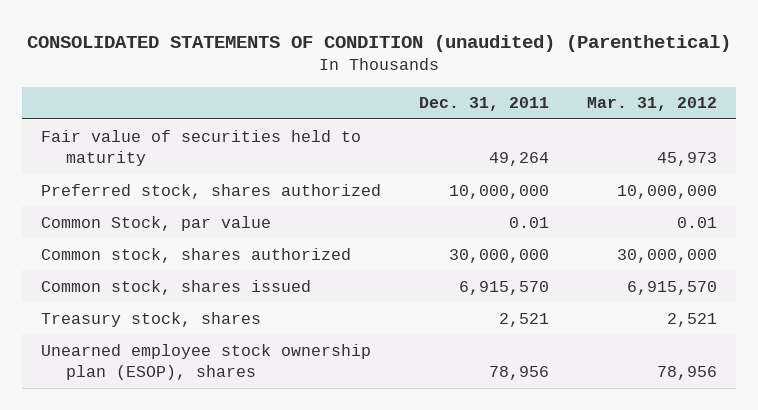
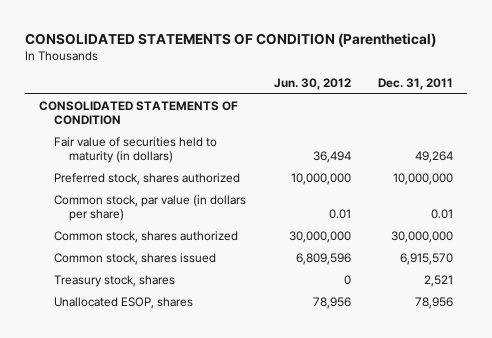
[27,34,732,52] CONSOLIDATED STATEMENTS OF CONDITION (unaudited) (Parenthetical) -> [24,32,436,47] CONSOLIDATED STATEMENTS OF CONDITION (Parenthetical)
[587,97,718,112] Mar. 31, 2012 -> none
none -> [273,78,351,91] Jun. 30, 2012
none -> [38,101,238,126] CONSOLIDATED STATEMENTS OF CONDITION
[40,129,361,166] Fair value of securities held to maturity -> [53,137,217,164] Fair value of securities held to maturity (in dollars)
[40,215,271,231] Common Stock, par value -> [53,195,246,222] Common stock, par value (in dollars per share)
[40,343,371,380] Unearned employee stock ownership plan (ESOP), shares -> [53,297,193,310] Unallocated ESOP, shares

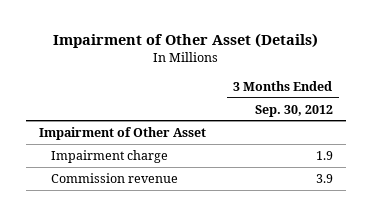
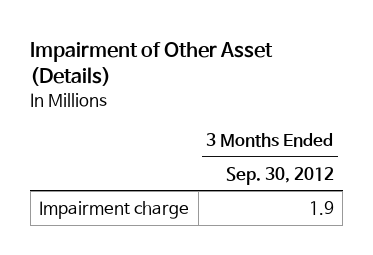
[39,126,207,140] Impairment of Other Asset -> none
[51,172,179,183] Commission revenue -> none

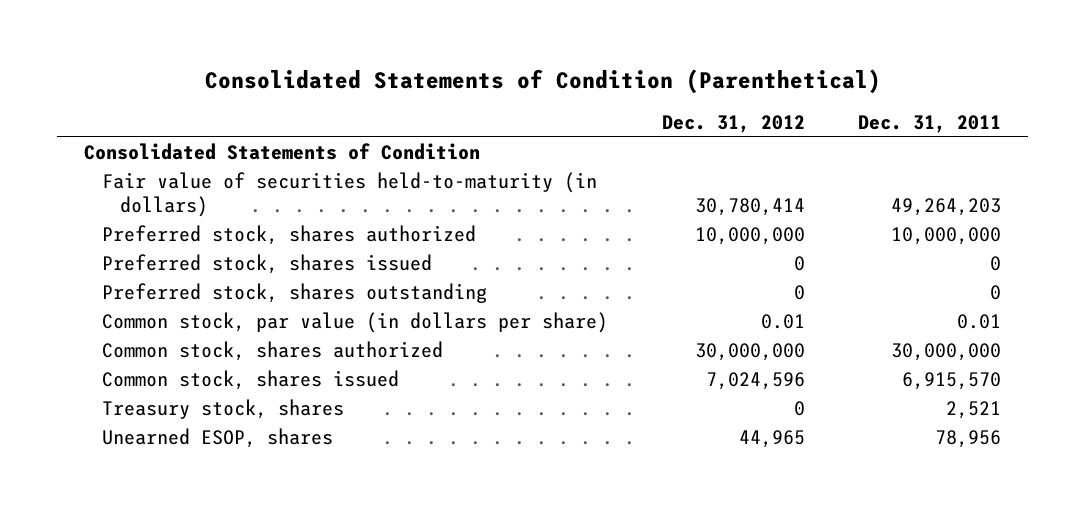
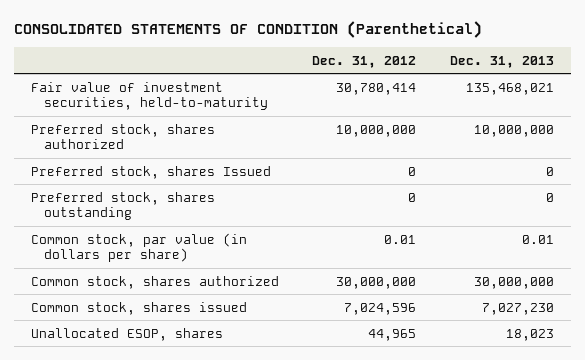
[204,68,881,94] Consolidated Statements of Condition (Parenthetical) -> [14,21,483,39] CONSOLIDATED STATEMENTS OF CONDITION (Parenthetical)
[858,114,1002,133] Dec. 31, 2011 -> none
none -> [449,56,554,69] Dec. 31, 2013
[84,143,481,161] Consolidated Statements of Condition -> none
[102,172,598,217] Fair value of securities held-to-maturity (in dollars) -> [30,81,269,111] Fair value of investment securities, held-to-maturity
[102,254,433,275] Preferred stock, shares issued -> [30,165,271,179] Preferred stock, shares Issued
[102,399,345,420] Treasury stock, shares -> none
[102,428,334,449] Unearned ESOP, shares -> [30,327,223,341] Unallocated ESOP, shares

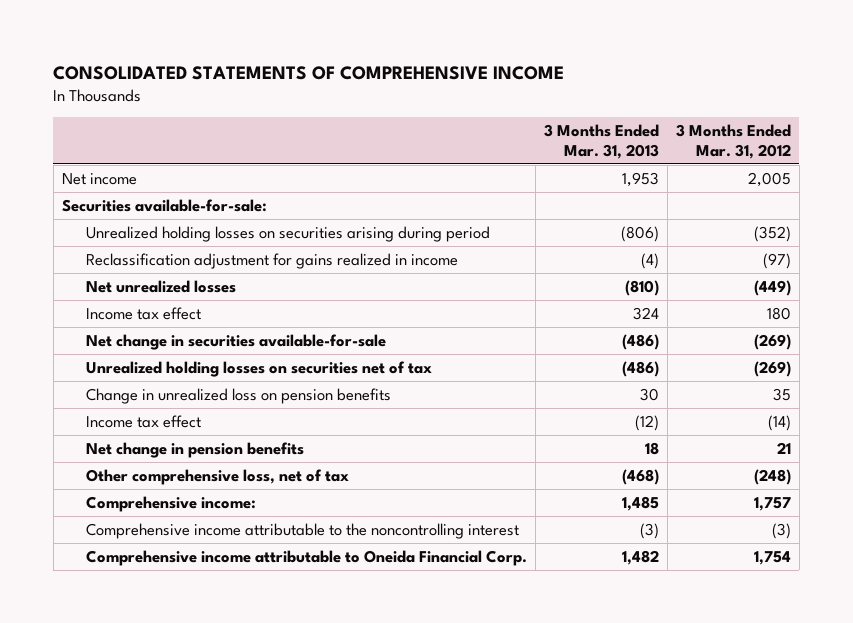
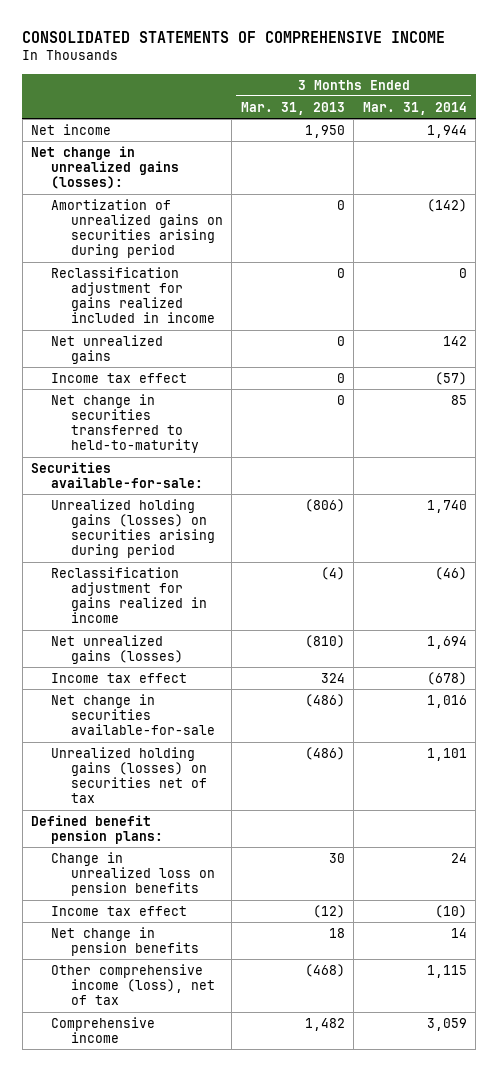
[675,124,791,159] 3 Months Ended Mar. 31, 2012 -> none
none -> [362,101,467,115] Mar. 31, 2014
[621,172,659,188] 1,953 -> [304,124,345,138] 1,950
none -> [31,145,180,190] Net change in unrealized gains (losses):
none -> [51,198,223,259] Amortization of unrealized gains on securities arising during period
none -> [51,266,215,324] Reclassification adjustment for gains realized included in income
none -> [51,334,164,365] Net unrealized gains
none -> [51,372,188,383] Income tax effect
none -> [51,393,199,454] Net change in securities transferred to held-to-maturity
[85,226,490,243] Unrealized holding losses on securities arising during period -> [51,498,215,559] Unrealized holding gains (losses) on securities arising during period
[85,280,236,294] Net unrealized losses -> [51,634,183,665] Net unrealized gains (losses)
[85,361,432,378] Unrealized holding losses on securities net of tax -> [51,746,207,804] Unrealized holding gains (losses) on securities net of tax
none -> [31,814,164,845] Defined benefit pension plans:
[85,523,519,540] Comprehensive income attributable to the noncontrolling interest -> none
[85,550,527,567] Comprehensive income attributable to Oneida Financial Corp. -> none
[85,469,349,486] Other comprehensive loss, net of tax -> [51,963,215,1006] Other comprehensive income (loss), net of tax
[85,496,256,513] Comprehensive income: -> [51,1016,156,1044] Comprehensive income
[621,496,659,512] 1,485 -> [304,1017,345,1031] 1,482

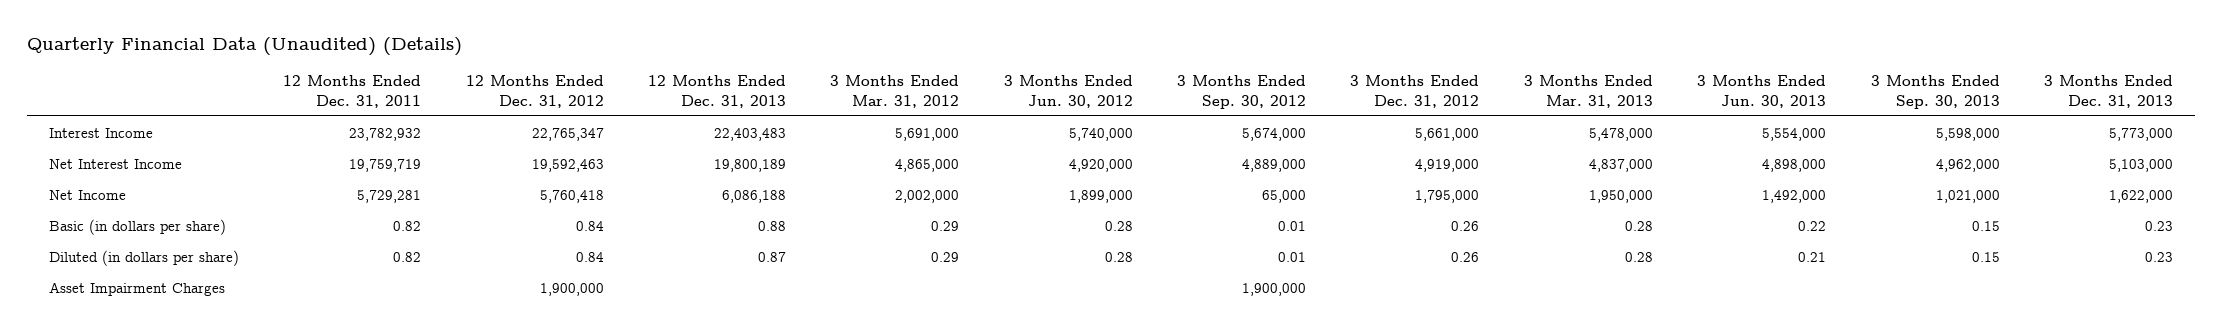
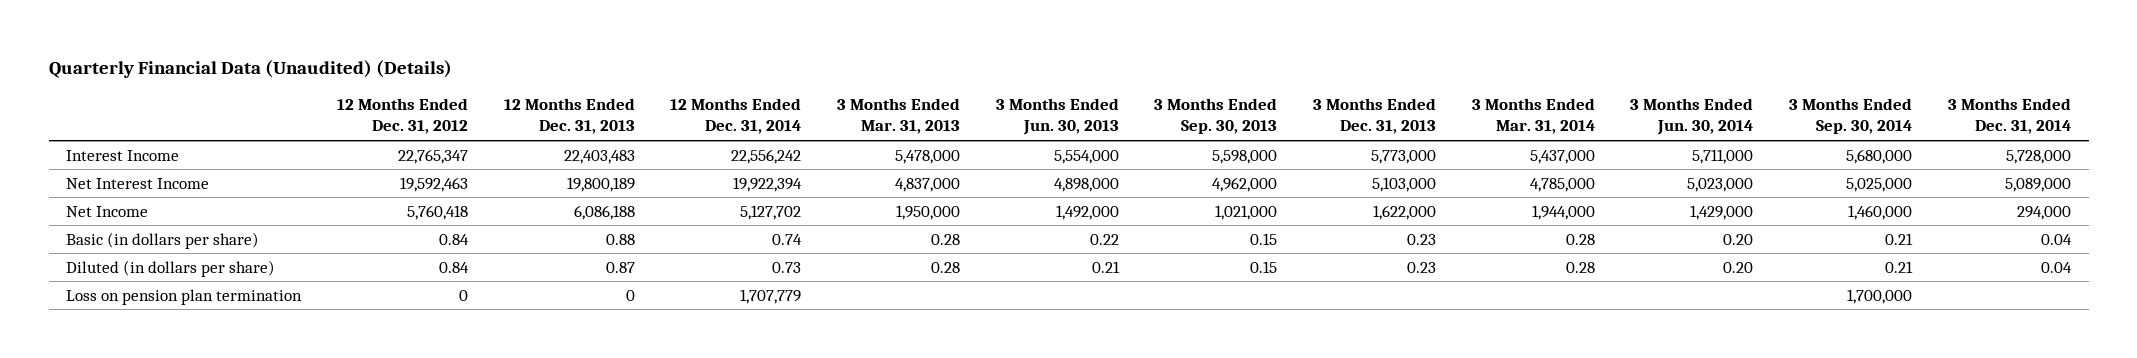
[283,75,422,108] 12 Months Ended Dec. 31, 2011 -> none
[830,75,960,108] 3 Months Ended Mar. 31, 2012 -> none
[1003,75,1133,108] 3 Months Ended Jun. 30, 2012 -> none
[1177,75,1307,109] 3 Months Ended Sep. 30, 2012 -> none
[1350,75,1480,108] 3 Months Ended Dec. 31, 2012 -> none
none -> [670,98,802,135] 12 Months Ended Dec. 31, 2014
none -> [1471,98,1595,135] 3 Months Ended Mar. 31, 2014
none -> [1630,98,1754,136] 3 Months Ended Jun. 30, 2014
none -> [1789,98,1913,135] 3 Months Ended Sep. 30, 2014
none -> [1947,98,2071,135] 3 Months Ended Dec. 31, 2014
[48,281,225,296] Asset Impairment Charges -> none
none -> [66,288,303,305] Loss on pension plan termination

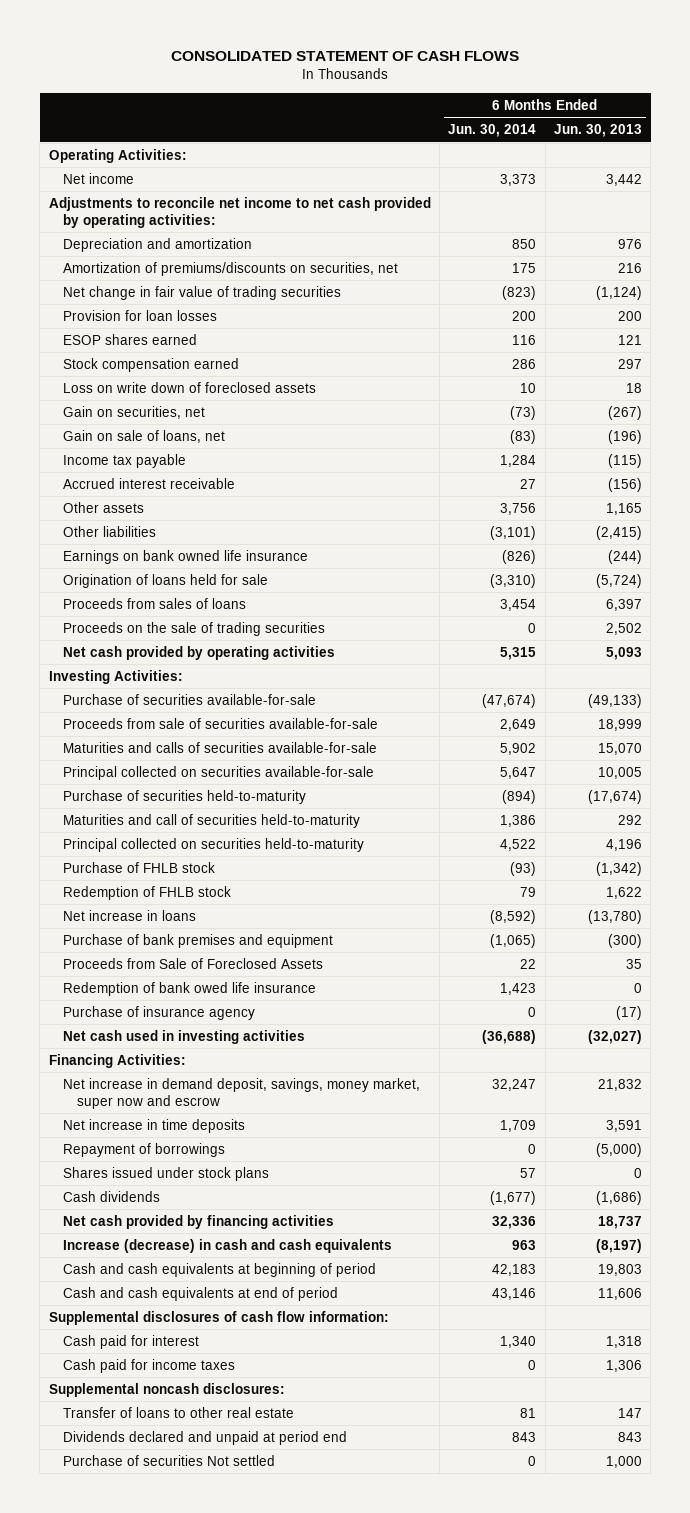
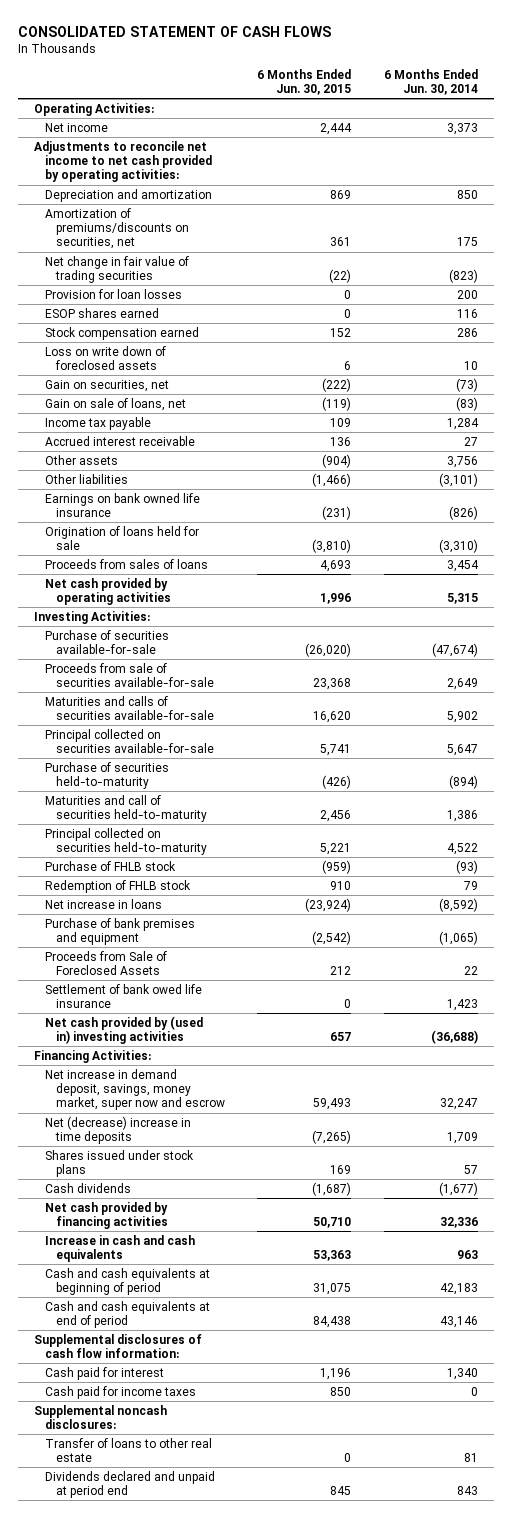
[553,124,642,138] Jun. 30, 2013 -> none
none -> [257,68,352,95] 6 Months Ended Jun. 30, 2015
[62,621,325,636] Proceeds on the sale of trading securities -> none
[62,1005,255,1020] Purchase of insurance agency -> none
[62,981,316,996] Redemption of bank owed life insurance -> [45,983,203,1009] Settlement of bank owed life insurance
[62,1029,305,1044] Net cash used in investing activities -> [45,1015,204,1045] Net cash provided by (used in) investing activities
[62,1142,225,1157] Repayment of borrowings -> none
[62,1118,245,1133] Net increase in time deposits -> [45,1115,192,1145] Net (decrease) increase in time deposits
[62,1238,392,1253] Increase (decrease) in cash and cash equivalents -> [45,1234,196,1263] Increase in cash and cash equivalents
[62,1454,275,1466] Purchase of securities Not settled -> none

